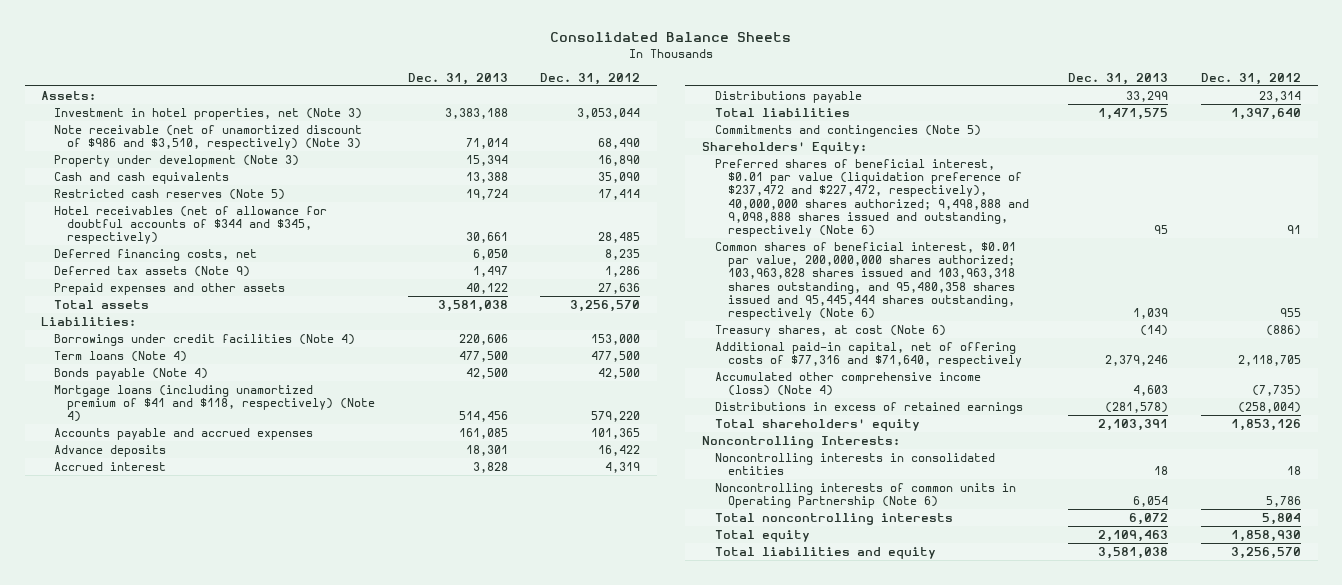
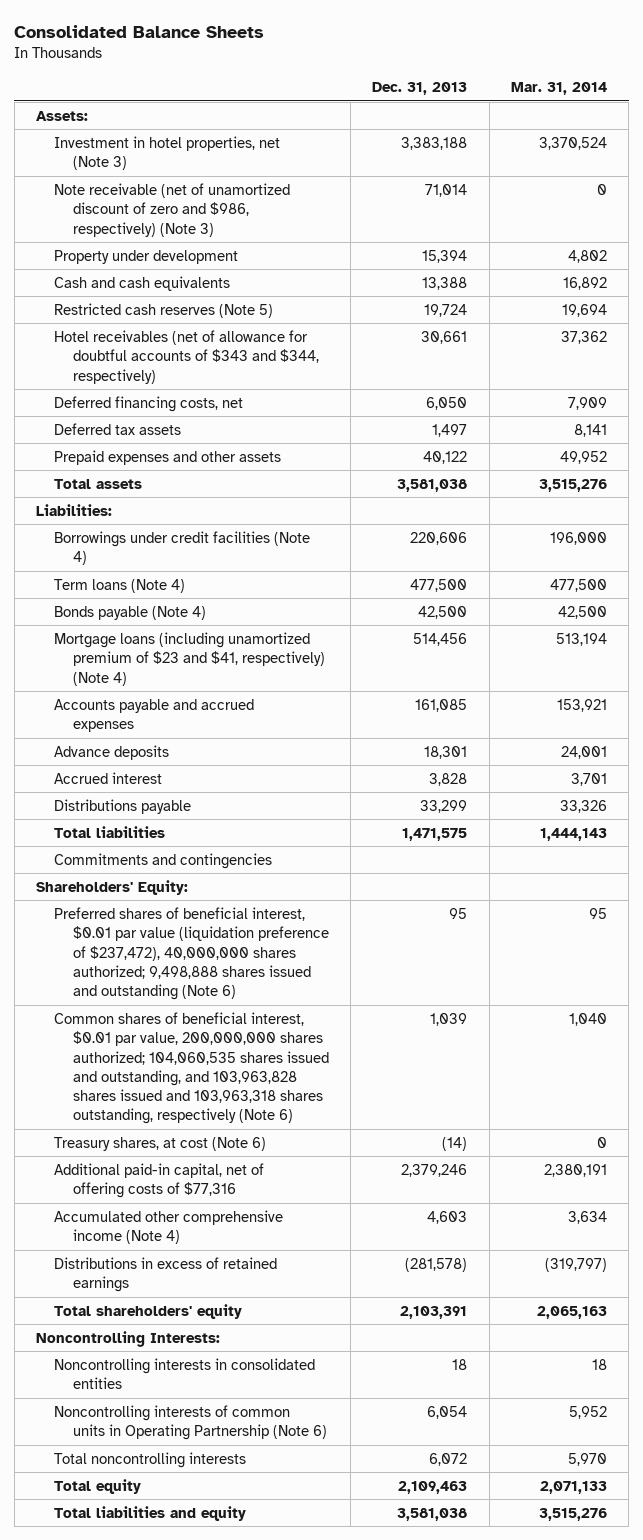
[540,72,641,85] Dec. 31, 2012 -> none
none -> [510,82,607,96] Mar. 31, 2014
[53,124,362,151] Note receivable (net of unamortized discount of $986 and $3,510, respectively) (Note 3) -> [54,182,291,237] Note receivable (net of unamortized discount of zero and $986, respectively) (Note 3)
[53,154,299,167] Property under development (Note 3) -> [54,249,239,264] Property under development
[53,205,327,245] Hotel receivables (net of allowance for doubtful accounts of $344 and $345, respectively) -> [54,329,319,384] Hotel receivables (net of allowance for doubtful accounts of $343 and $344, respectively)
[53,265,250,277] Deferred tax assets (Note 9) -> [54,422,182,435] Deferred tax assets
[53,384,375,423] Mortgage loans (including unamortized premium of $41 and $118, respectively) (Note 4) -> [54,631,325,686] Mortgage loans (including unamortized premium of $23 and $41, respectively) (Note 4)
[714,124,981,137] Commitments and contingencies (Note 5) -> [54,852,273,869] Commitments and contingencies
[714,158,1029,238] Preferred shares of beneficial interest, $0.01 par value (liquidation preference of $237,472 and $227,472, respectively), 40,000,000 shares authorized; 9,498,888 and 9,098,888 shares issued and outstanding, respectively (Note 6) -> [54,906,329,1001] Preferred shares of beneficial interest, $0.01 par value (liquidation preference of $237,472), 40,000,000 shares authorized; 9,498,888 shares issued and outstanding (Note 6)
[714,241,1016,321] Common shares of beneficial interest, $0.01 par value, 200,000,000 shares authorized; 103,963,828 shares issued and 103,963,318 shares outstanding, and 95,480,358 shares issued and 95,445,444 shares outstanding, respectively (Note 6) -> [54,1011,329,1125] Common shares of beneficial interest, $0.01 par value, 200,000,000 shares authorized; 104,060,535 shares issued and outstanding, and 103,963,828 shares issued and 103,963,318 shares outstanding, respectively (Note 6)
[714,341,1022,368] Additional paid-in capital, net of offering costs of $77,316 and $71,640, respectively -> [54,1162,265,1199] Additional paid-in capital, net of offering costs of $77,316
[714,371,981,397] Accumulated other comprehensive income (loss) (Note 4) -> [54,1209,284,1245] Accumulated other comprehensive income (Note 4)

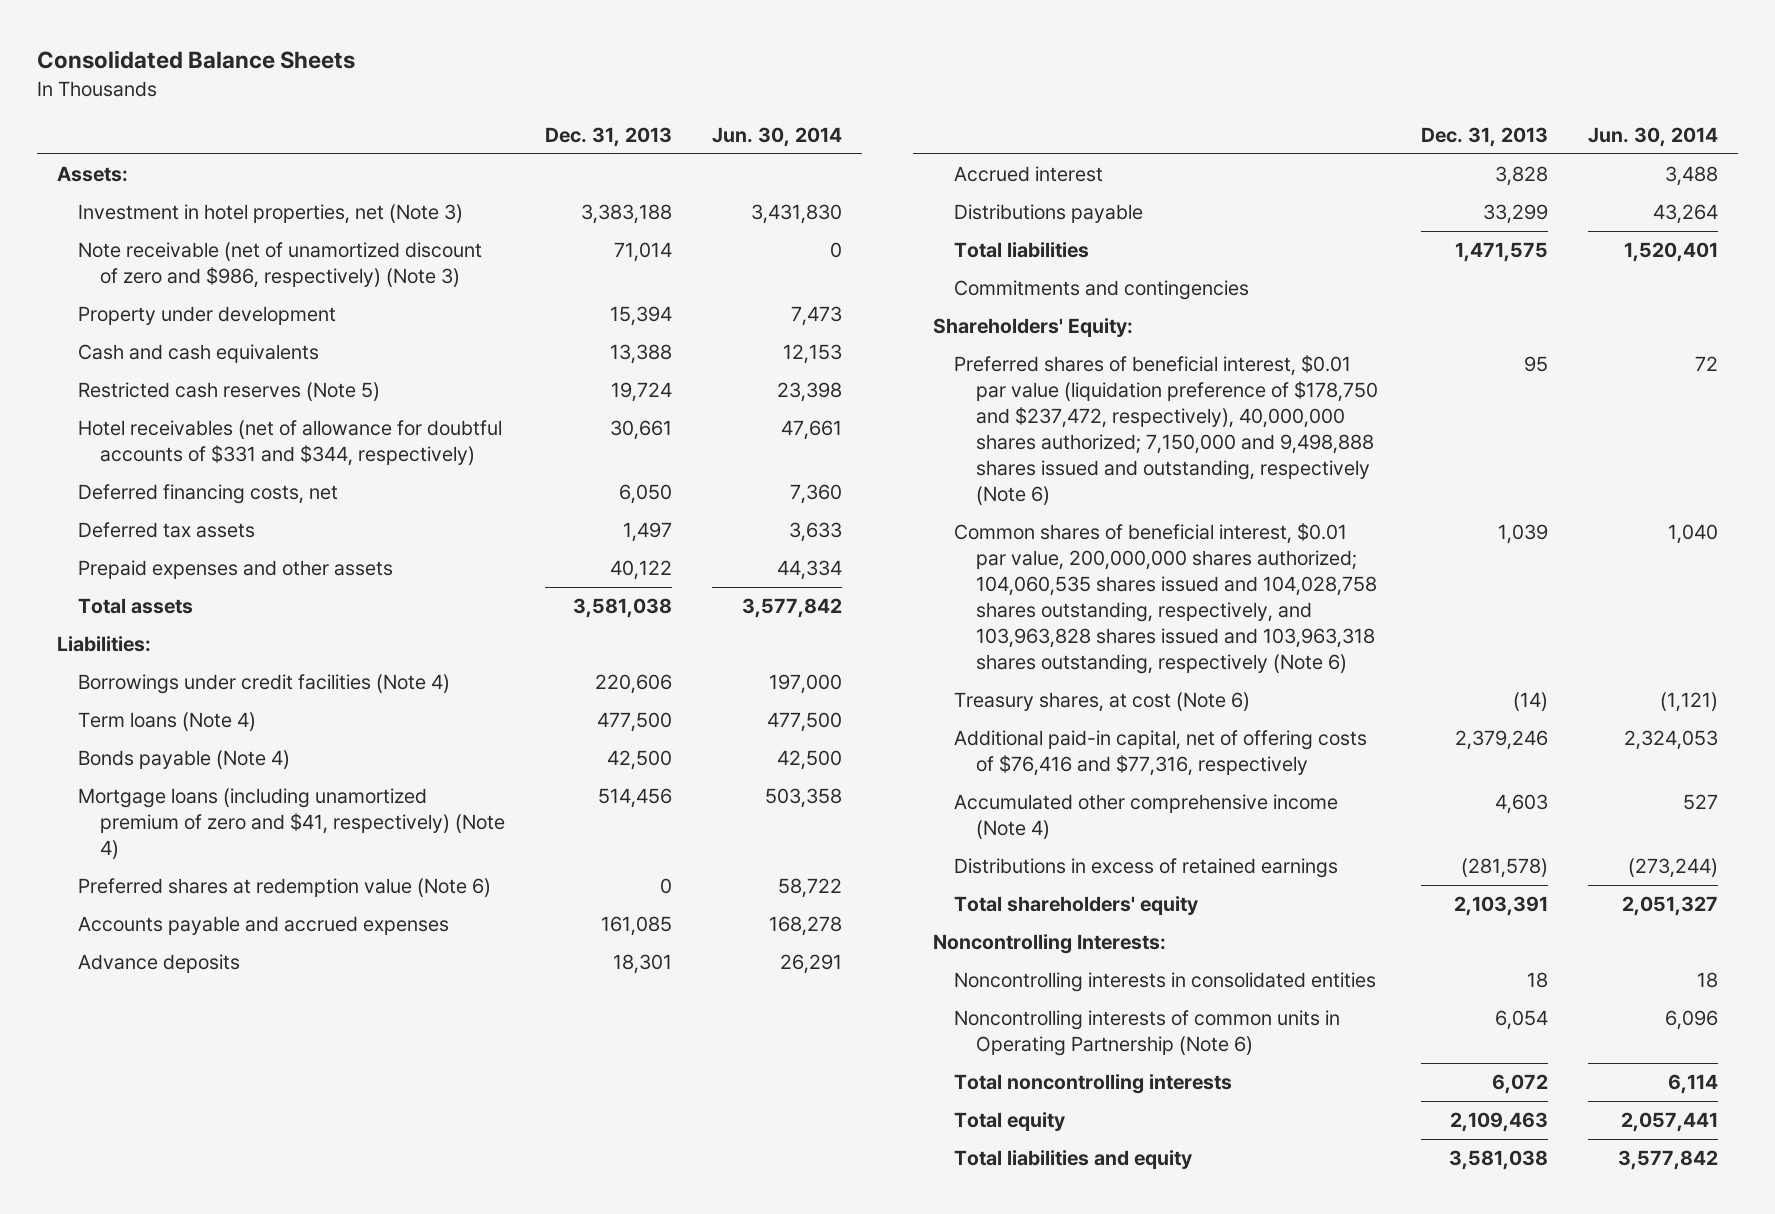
[510,82,607,96] Mar. 31, 2014 -> none
none -> [712,126,843,147] Jun. 30, 2014
[54,329,319,384] Hotel receivables (net of allowance for doubtful accounts of $343 and $344, respectively) -> [78,420,503,467] Hotel receivables (net of allowance for doubtful accounts of $331 and $344, respectively)
[54,631,325,686] Mortgage loans (including unamortized premium of $23 and $41, respectively) (Note 4) -> [78,788,506,860] Mortgage loans (including unamortized premium of zero and $41, respectively) (Note 4)
none -> [78,878,492,898] Preferred shares at redemption value (Note 6)
[54,906,329,1001] Preferred shares of beneficial interest, $0.01 par value (liquidation preference of $237,472), 40,000,000 shares authorized; 9,498,888 shares issued and outstanding (Note 6) -> [954,355,1378,506] Preferred shares of beneficial interest, $0.01 par value (liquidation preference of $178,750 and $237,472, respectively), 40,000,000 shares authorized; 7,150,000 and 9,498,888 shares issued and outstanding, respectively (Note 6)
[54,1011,329,1125] Common shares of beneficial interest, $0.01 par value, 200,000,000 shares authorized; 104,060,535 shares issued and outstanding, and 103,963,828 shares issued and 103,963,318 shares outstanding, respectively (Note 6) -> [954,523,1377,675] Common shares of beneficial interest, $0.01 par value, 200,000,000 shares authorized; 104,060,535 shares issued and 104,028,758 shares outstanding, respectively, and 103,963,828 shares issued and 103,963,318 shares outstanding, respectively (Note 6)
[54,1162,265,1199] Additional paid-in capital, net of offering costs of $77,316 -> [954,730,1368,777] Additional paid-in capital, net of offering costs of $76,416 and $77,316, respectively

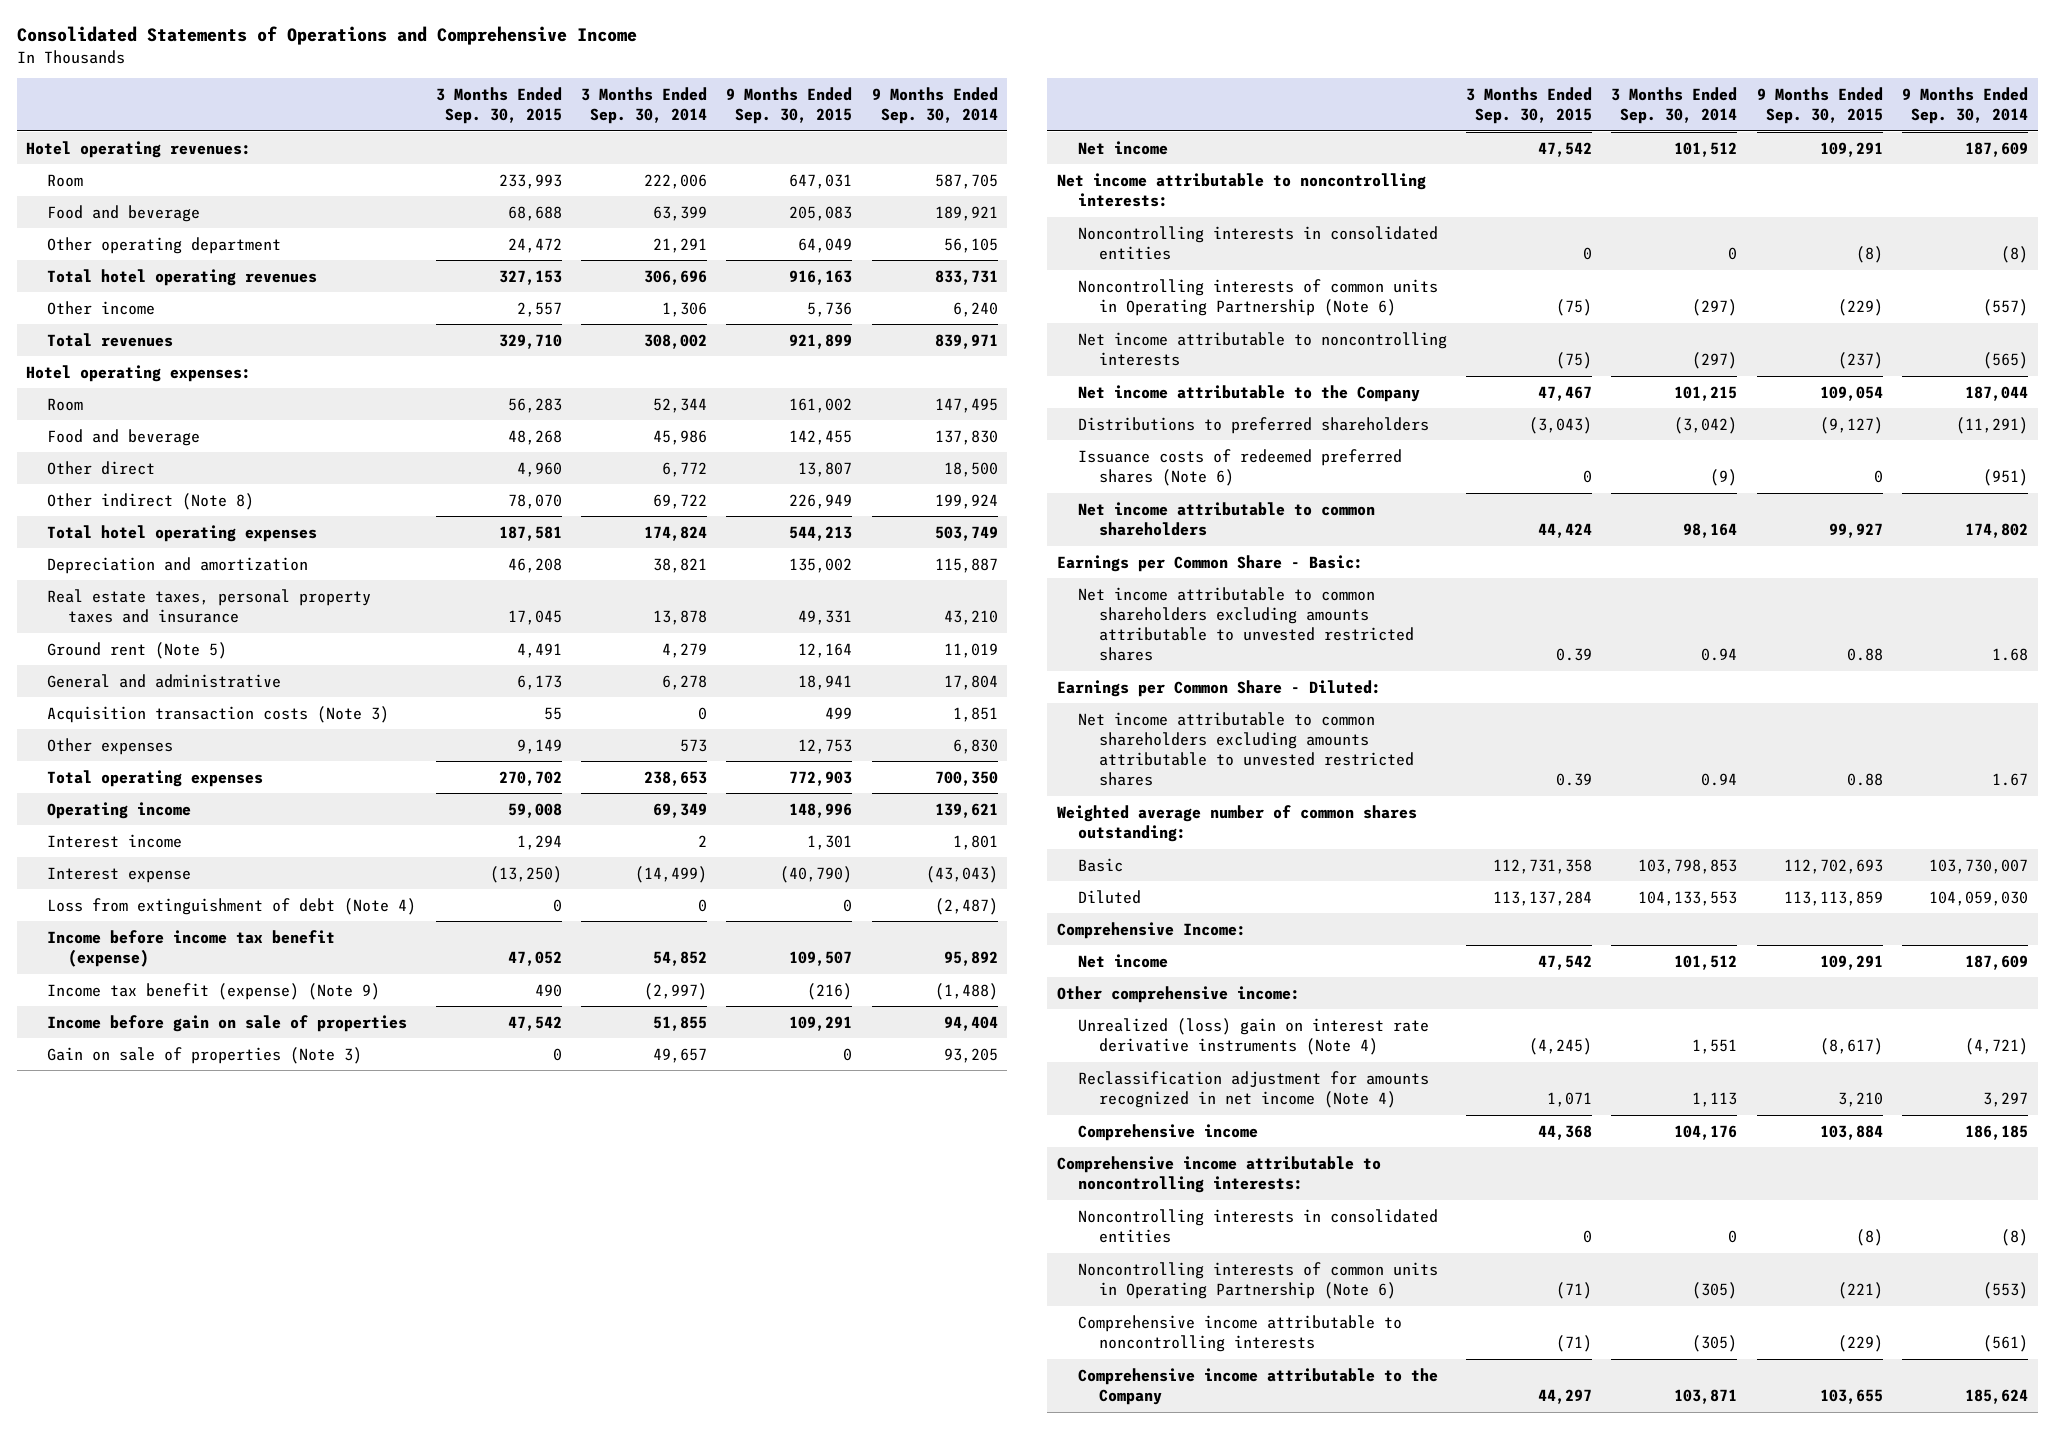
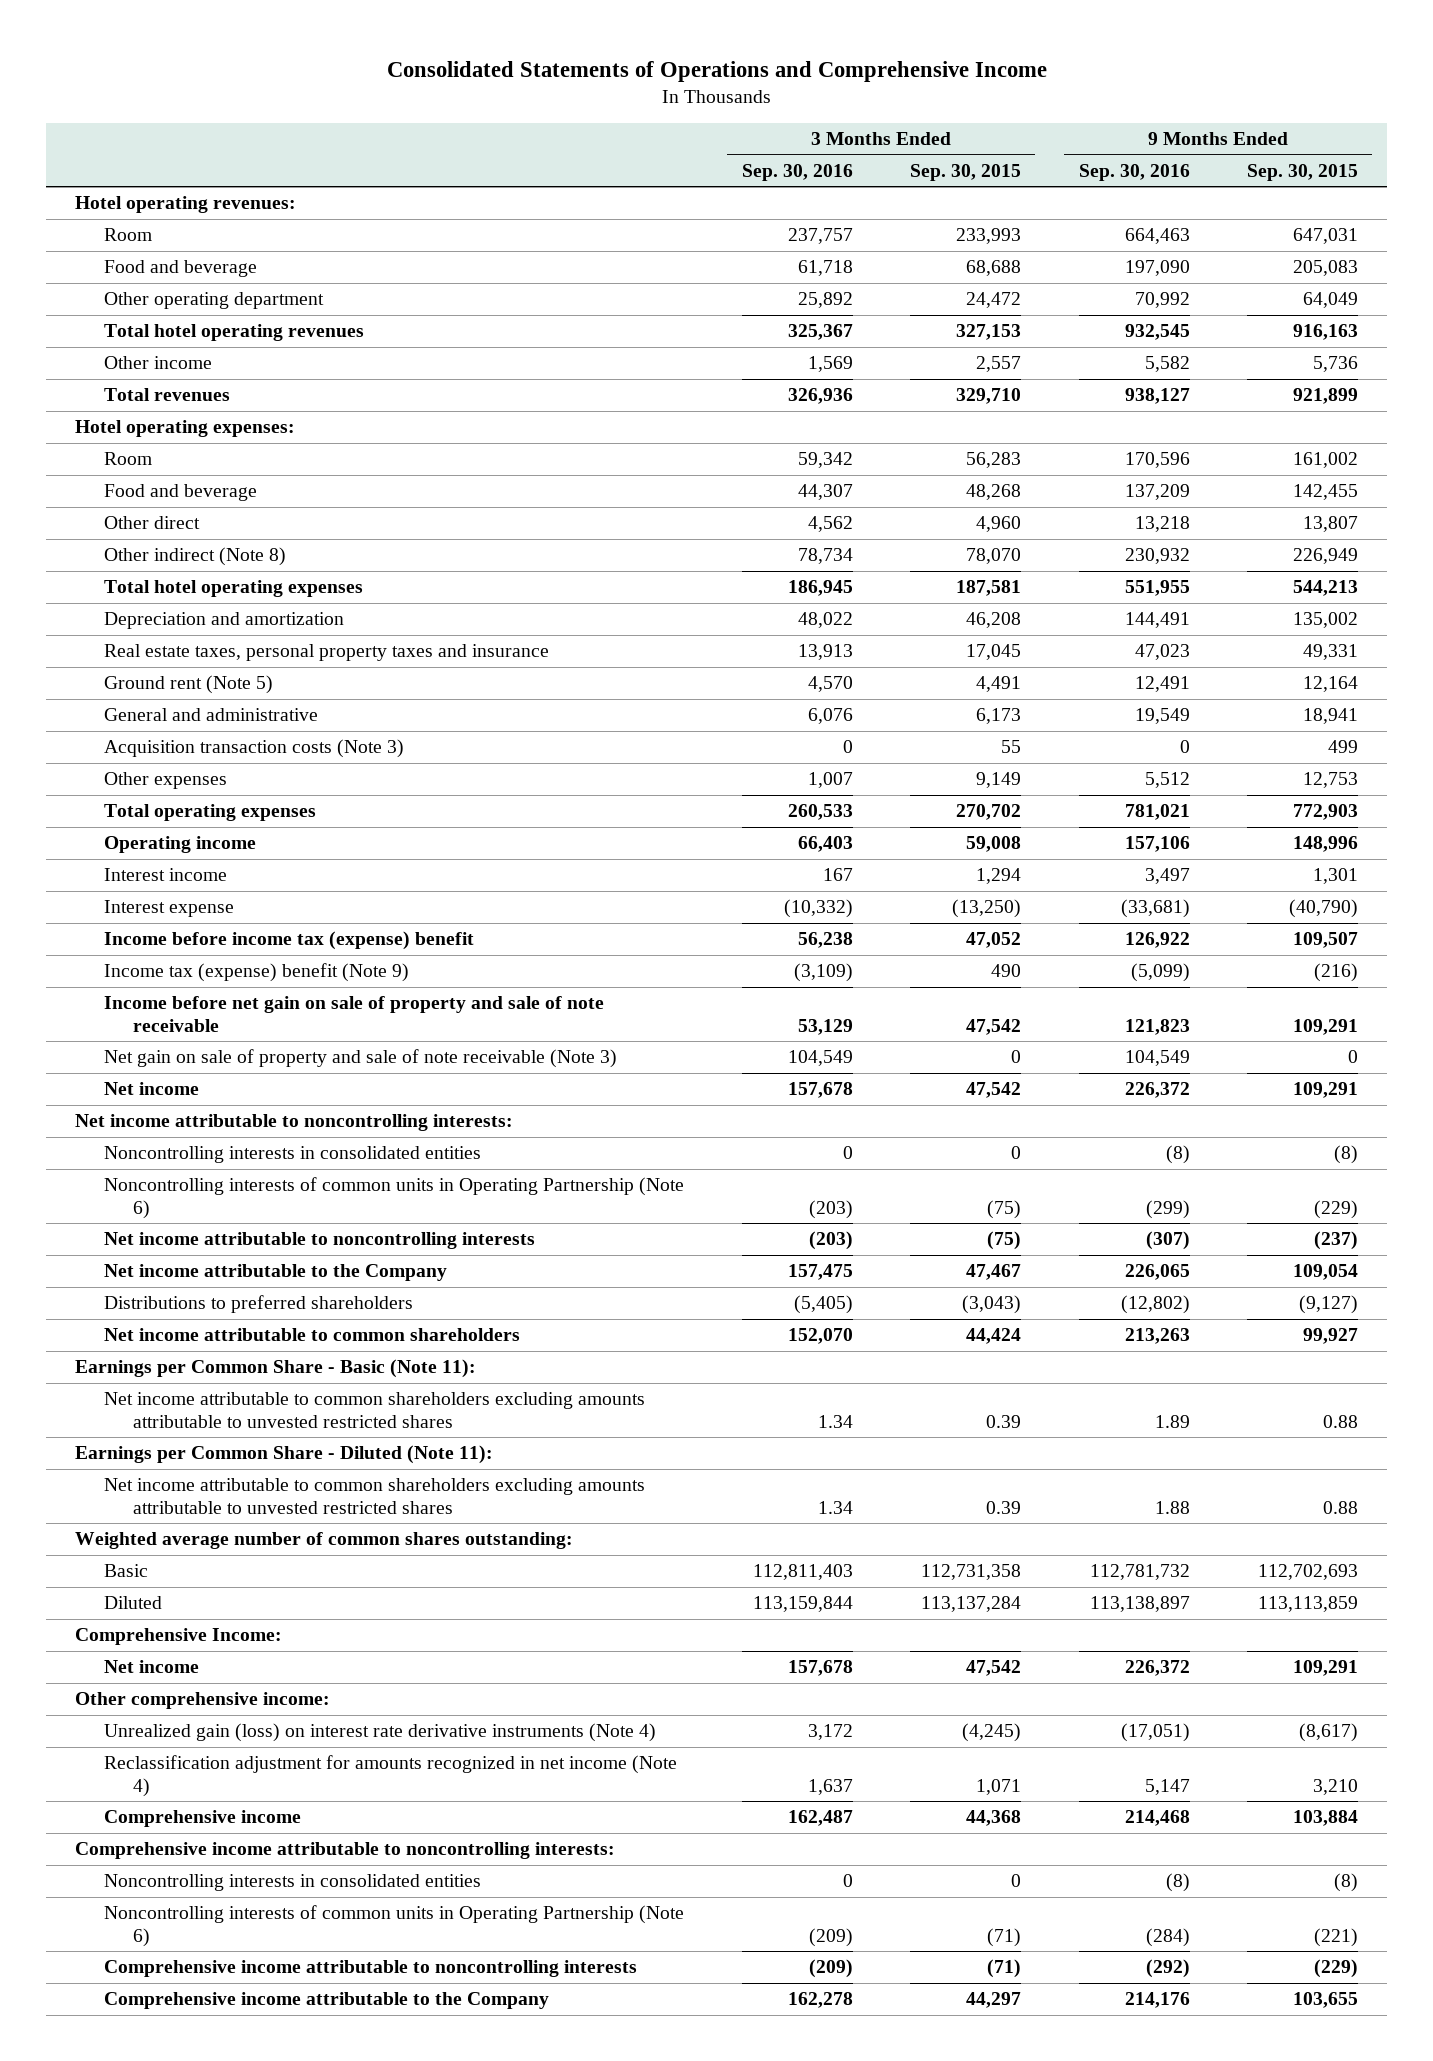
[581,87,708,125] 3 Months Ended Sep. 30, 2014 -> none
[871,87,998,125] 9 Months Ended Sep. 30, 2014 -> none
none -> [741,163,853,181] Sep. 30, 2016
none -> [1078,163,1190,181] Sep. 30, 2016
[47,897,417,915] Loss from extinguishment of debt (Note 4) -> none
[47,929,336,967] Income before income tax benefit (expense) -> [104,931,475,951] Income before income tax (expense) benefit
[47,982,381,1000] Income tax benefit (expense) (Note 9) -> [104,963,410,983] Income tax (expense) benefit (Note 9)
[47,1014,408,1032] Income before gain on sale of properties -> [104,996,605,1032] Income before net gain on sale of property and sale of note receivable
[47,1046,363,1064] Gain on sale of properties (Note 3) -> [104,1049,618,1069] Net gain on sale of property and sale of note receivable (Note 3)
[1077,448,1402,486] Issuance costs of redeemed preferred shares (Note 6) -> none
[1056,554,1363,572] Earnings per Common Share - Basic: -> [75,1359,477,1379] Earnings per Common Share - Basic (Note 11):
[1056,679,1381,697] Earnings per Common Share - Diluted: -> [75,1445,494,1465] Earnings per Common Share - Diluted (Note 11):
[1077,1017,1429,1055] Unrealized (loss) gain on interest rate derivative instruments (Note 4) -> [104,1723,657,1743] Unrealized gain (loss) on interest rate derivative instruments (Note 4)

